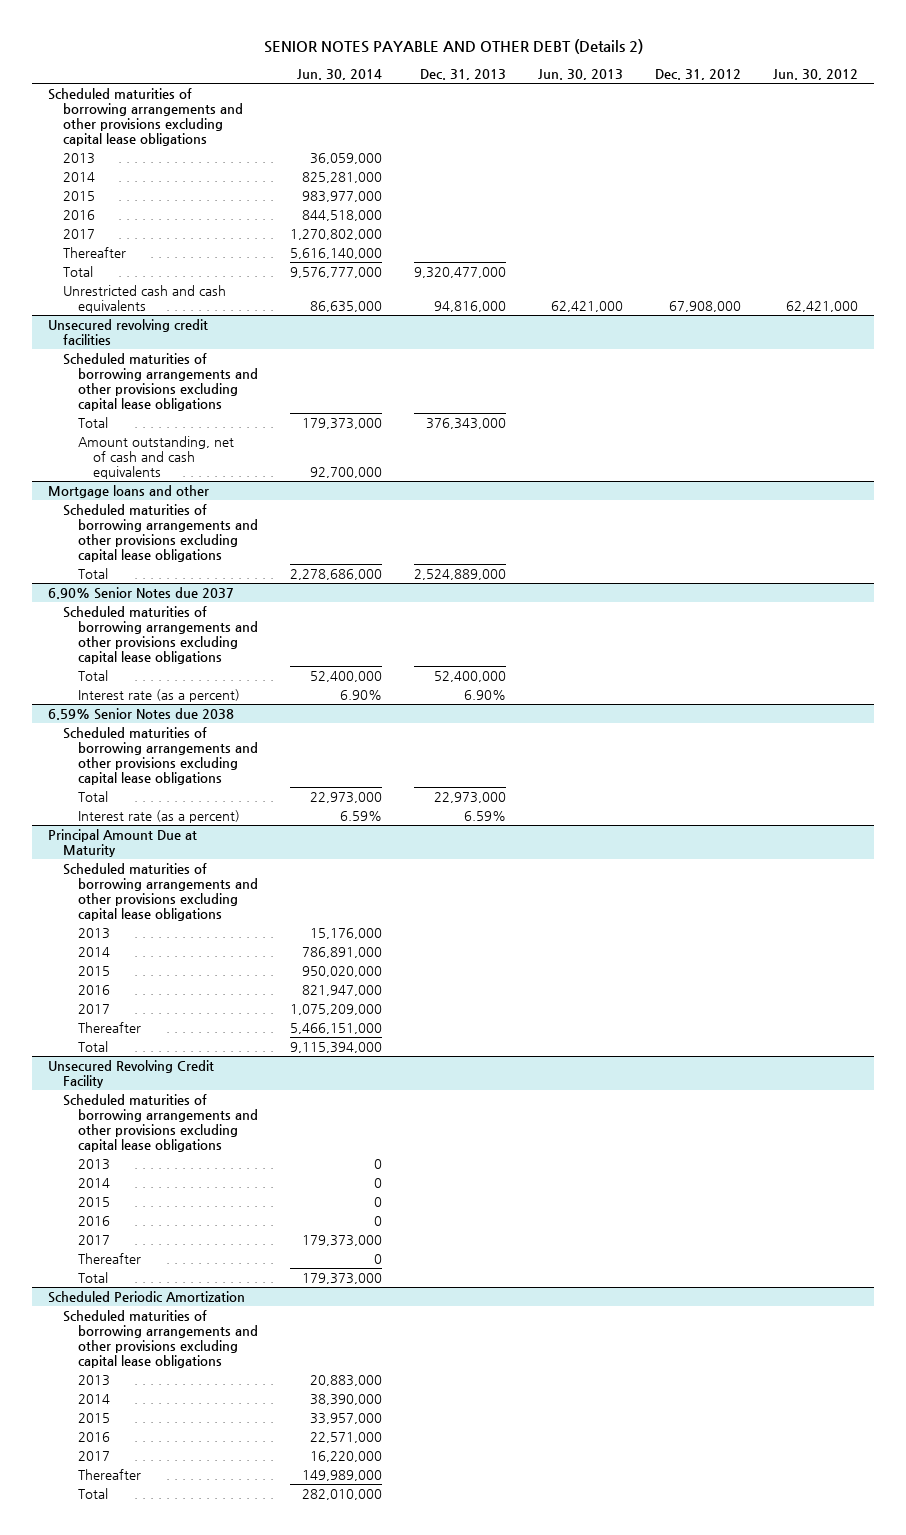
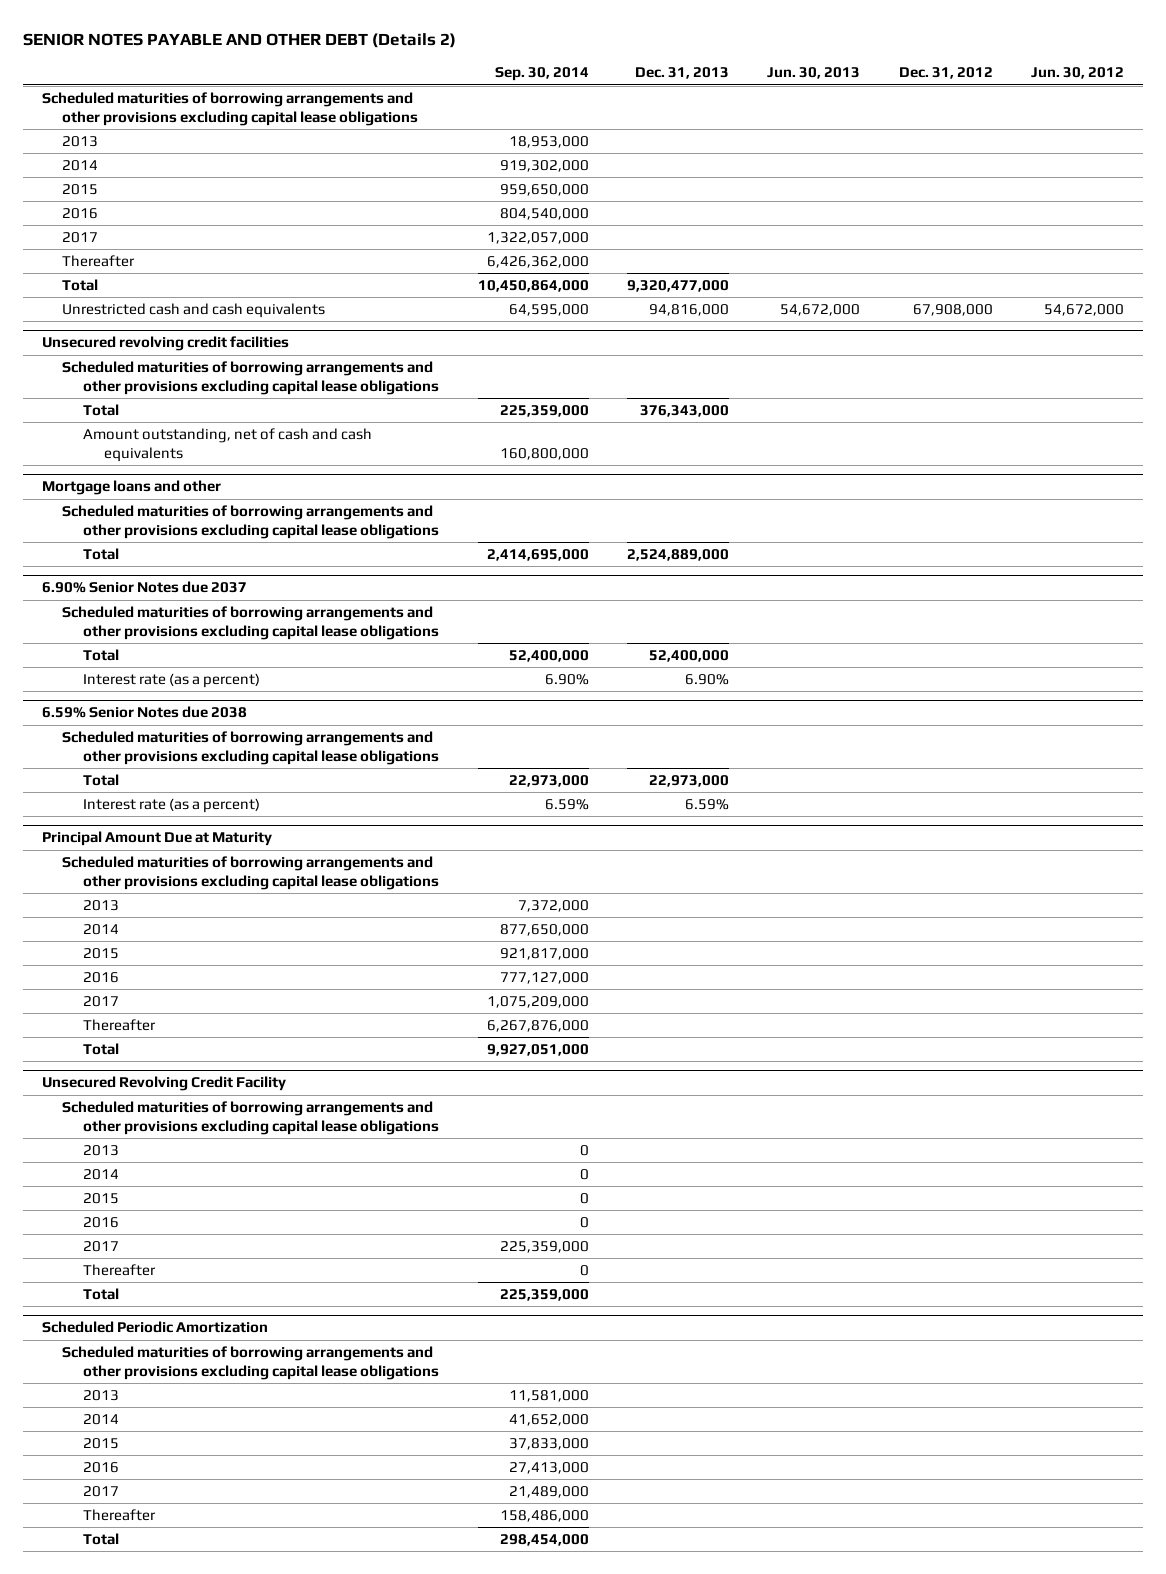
[297,69,383,81] Jun. 30, 2014 -> none
none -> [494,67,589,82] Sep. 30, 2014
[551,301,624,313] 62,421,000 -> [780,304,861,317] 54,672,000
[786,301,859,313] 62,421,000 -> [1044,304,1125,317] 54,672,000

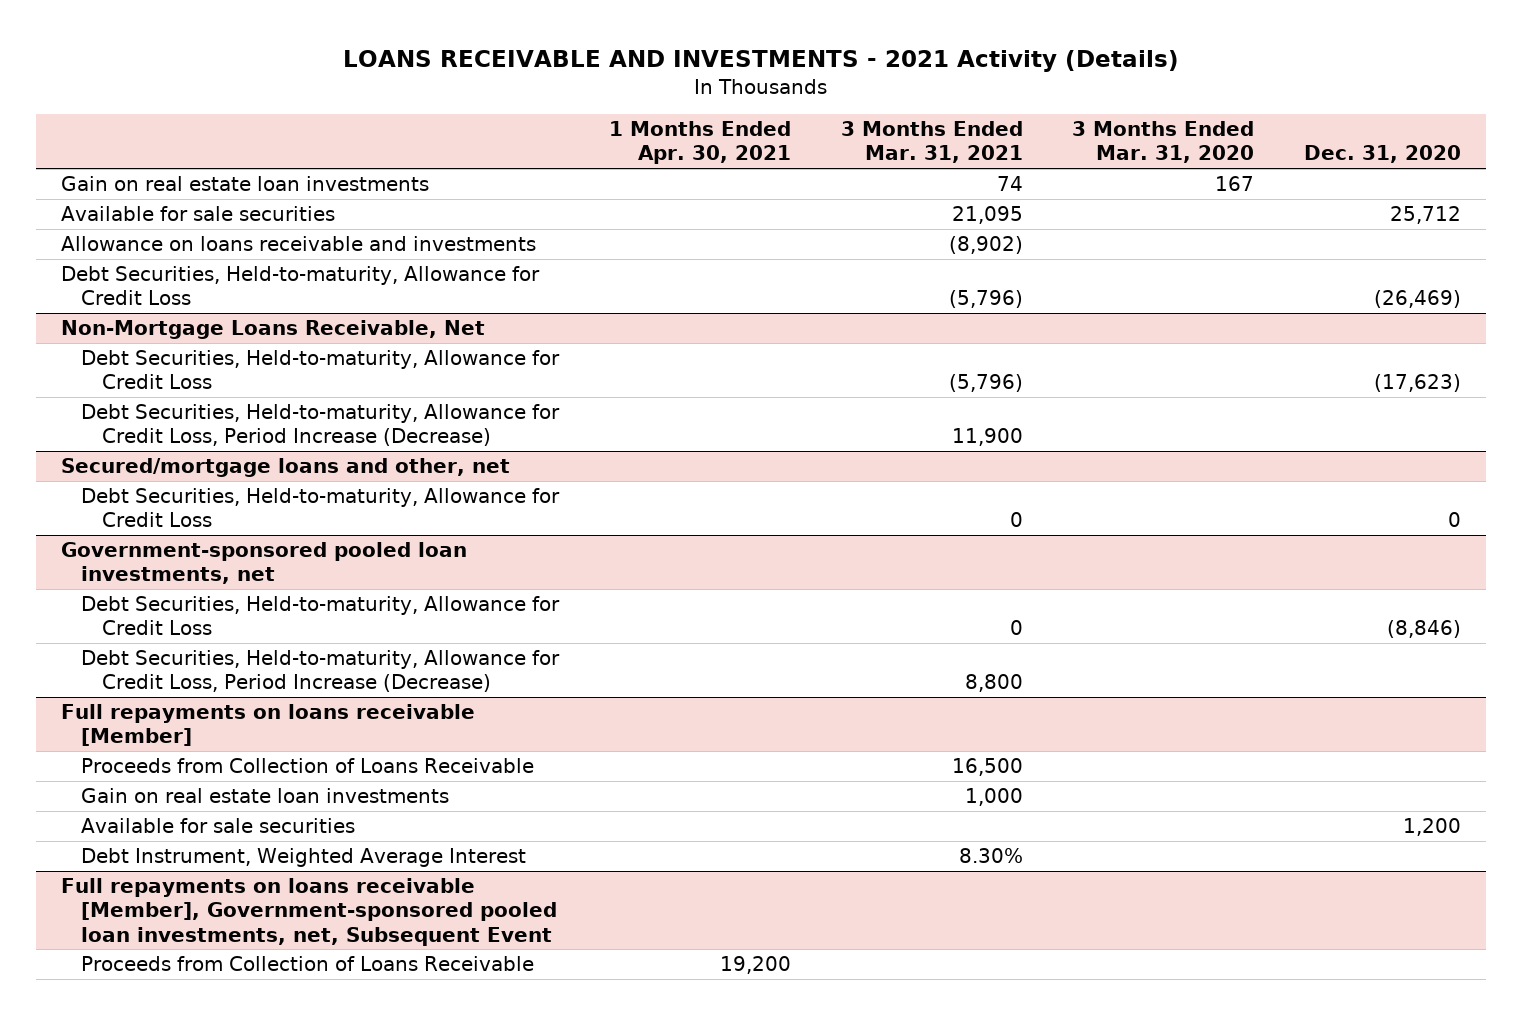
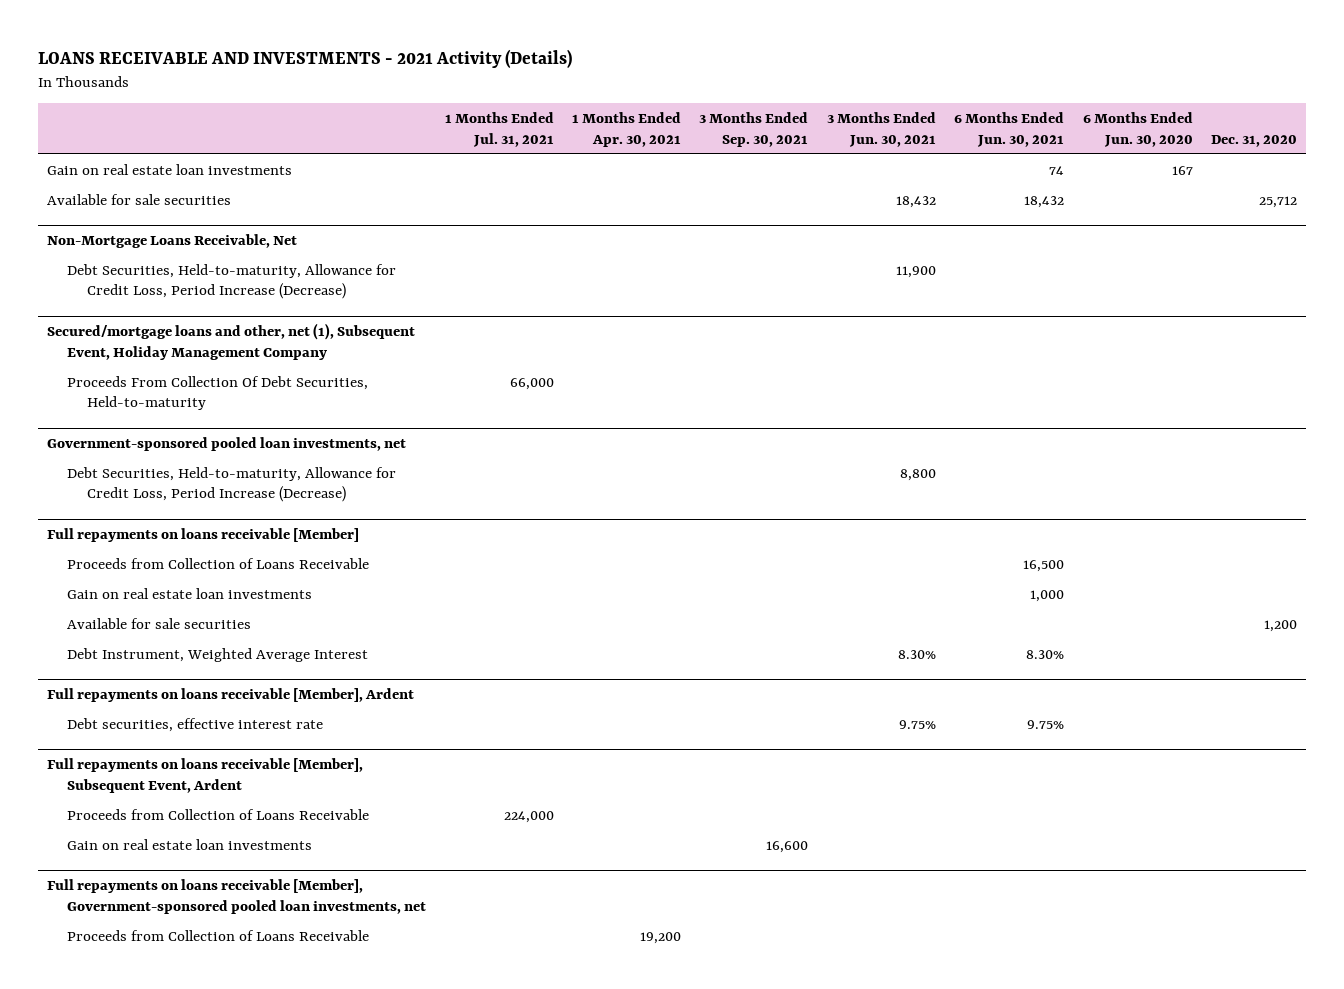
[840,121,1023,164] 3 Months Ended Mar. 31, 2021 -> none
[1072,121,1255,164] 3 Months Ended Mar. 31, 2020 -> none
none -> [444,112,554,147] 1 Months Ended Jul. 31, 2021
none -> [699,112,809,147] 3 Months Ended Sep. 30, 2021
none -> [826,112,936,147] 3 Months Ended Jun. 30, 2021
none -> [954,112,1065,147] 6 Months Ended Jun. 30, 2021
none -> [1082,112,1193,147] 6 Months Ended Jun. 30, 2020
[61,236,537,252] Allowance on loans receivable and investments -> none
[61,266,541,306] Debt Securities, Held-to-maturity, Allowance for Credit Loss -> none
[81,350,561,390] Debt Securities, Held-to-maturity, Allowance for Credit Loss -> none
[81,488,561,528] Debt Securities, Held-to-maturity, Allowance for Credit Loss -> none
[61,458,511,478] Secured/mortgage loans and other, net -> [47,323,416,360] Secured/mortgage loans and other, net (1), Subsequent Event, Holiday Management Company
none -> [67,375,369,411] Proceeds From Collection Of Debt Securities, Held-to-maturity
[81,596,561,636] Debt Securities, Held-to-maturity, Allowance for Credit Loss -> none
none -> [47,688,415,703] Full repayments on loans receivable [Member], Ardent
none -> [67,717,324,732] Debt securities, effective interest rate
none -> [47,758,364,793] Full repayments on loans receivable [Member], Subsequent Event, Ardent
none -> [67,808,370,820] Proceeds from Collection of Loans Receivable
none -> [67,838,313,850] Gain on real estate loan investments
[61,878,558,946] Full repayments on loans receivable [Member], Government-sponsored pooled loan investments, net, Subsequent Event -> [47,879,427,914] Full repayments on loans receivable [Member], Government-sponsored pooled loan investments, net

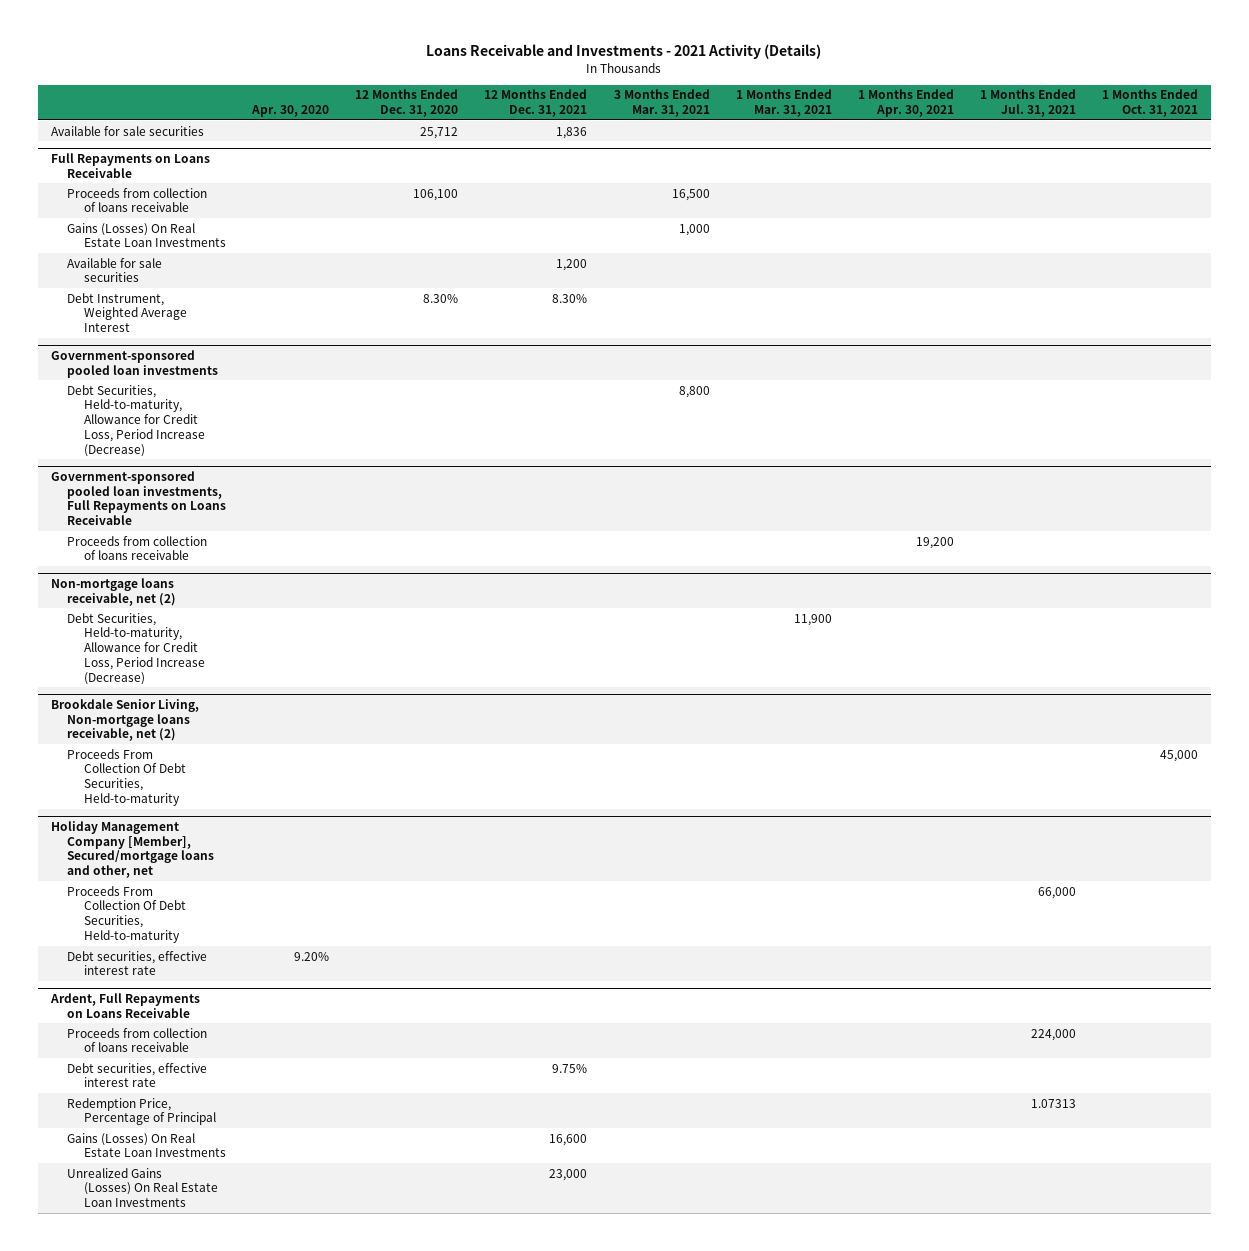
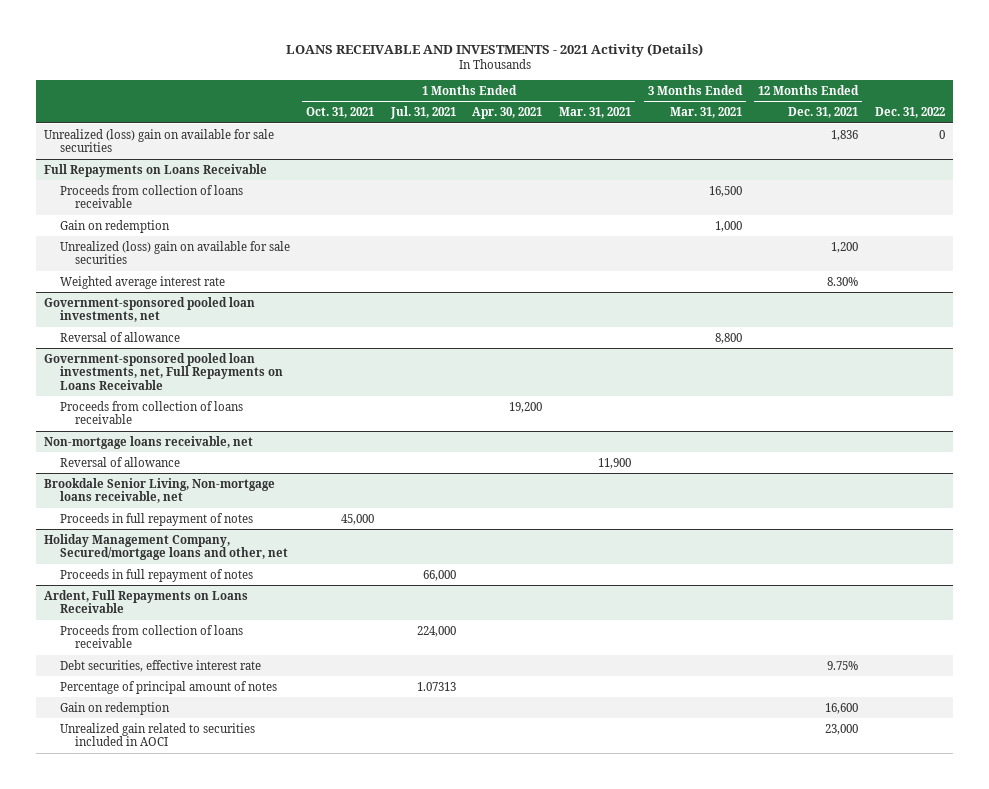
[426,44,822,60] Loans Receivable and Investments - 2021 Activity (Details) -> [285,42,703,57] LOANS RECEIVABLE AND INVESTMENTS - 2021 Activity (Details)
[251,104,330,117] Apr. 30, 2020 -> none
[355,89,459,117] 12 Months Ended Dec. 31, 2020 -> none
none -> [874,107,945,119] Dec. 31, 2022
[50,125,204,136] Available for sale securities -> [44,128,275,153] Unrealized (loss) gain on available for sale securities
[67,222,226,248] Gains (Losses) On Real Estate Loan Investments -> [59,219,170,233] Gain on redemption
[67,257,163,283] Available for sale securities -> [59,240,290,265] Unrealized (loss) gain on available for sale securities
[67,292,187,333] Debt Instrument, Weighted Average Interest -> [59,275,225,289] Weighted average interest rate
[50,349,219,378] Government-sponsored pooled loan investments -> [44,296,256,323] Government-sponsored pooled loan investments, net
[67,384,205,457] Debt Securities, Held-to-maturity, Allowance for Credit Loss, Period Increase (Decrease) -> [59,331,180,342] Reversal of allowance
[50,470,227,526] Government-sponsored pooled loan investments, Full Repayments on Loans Receivable -> [44,352,283,390] Government-sponsored pooled loan investments, net, Full Repayments on Loans Receivable
[67,950,208,976] Debt securities, effective interest rate -> none
[50,577,177,606] Non-mortgage loans receivable, net (2) -> [44,435,254,449] Non-mortgage loans receivable, net
[67,612,205,685] Debt Securities, Held-to-maturity, Allowance for Credit Loss, Period Increase (Decrease) -> [59,456,180,467] Reversal of allowance
[50,698,199,742] Brookdale Senior Living, Non-mortgage loans receivable, net (2) -> [44,477,276,504] Brookdale Senior Living, Non-mortgage loans receivable, net
[67,748,186,806] Proceeds From Collection Of Debt Securities, Held-to-maturity -> [59,512,253,526] Proceeds in full repayment of notes
[50,820,215,879] Holiday Management Company [Member], Secured/mortgage loans and other, net -> [44,533,288,561] Holiday Management Company, Secured/mortgage loans and other, net
[67,885,186,943] Proceeds From Collection Of Debt Securities, Held-to-maturity -> [59,568,253,582] Proceeds in full repayment of notes
[67,1097,216,1126] Redemption Price, Percentage of Principal -> [59,680,277,694] Percentage of principal amount of notes
[67,1132,226,1158] Gains (Losses) On Real Estate Loan Investments -> [59,701,170,715] Gain on redemption
[67,1167,218,1208] Unrealized Gains (Losses) On Real Estate Loan Investments -> [59,722,255,747] Unrealized gain related to securities included in AOCI

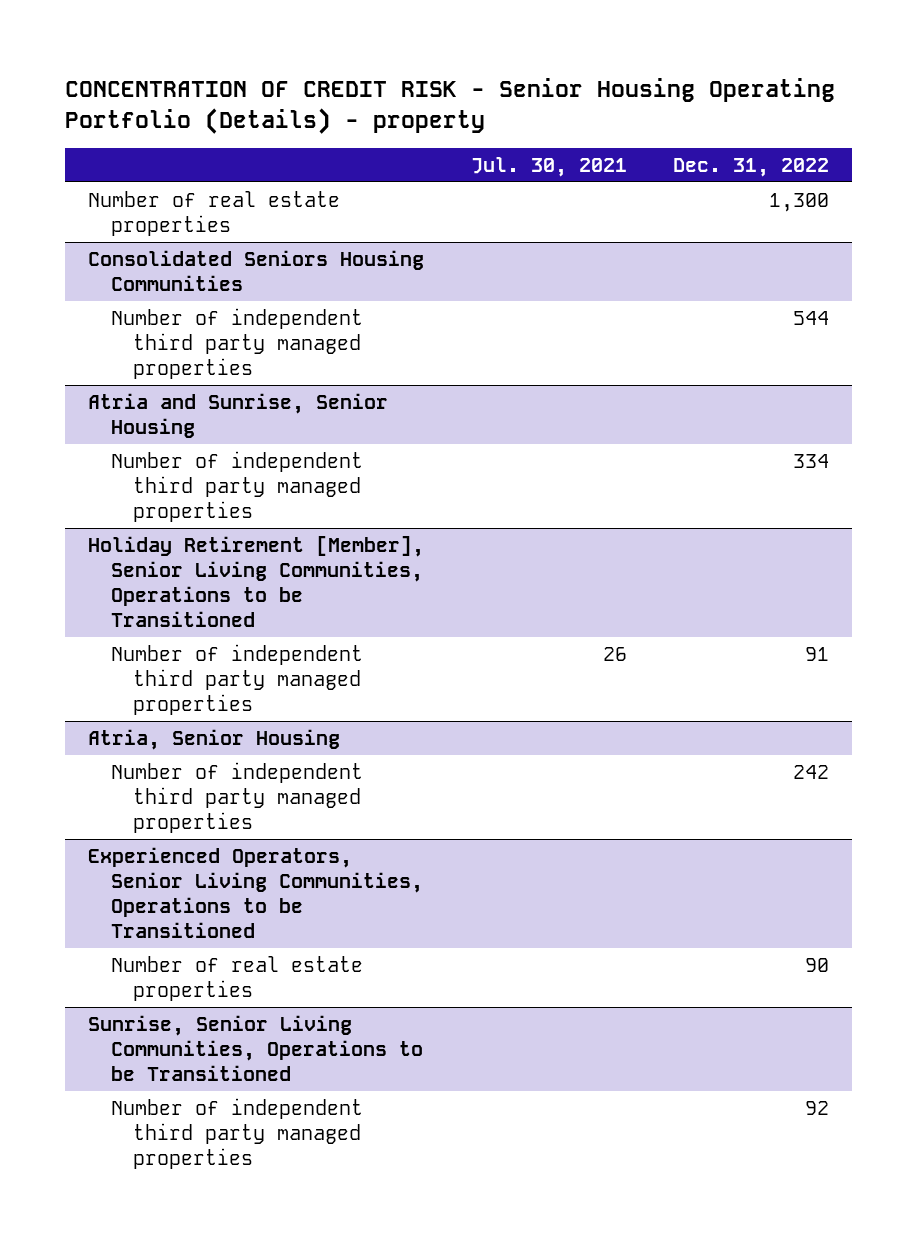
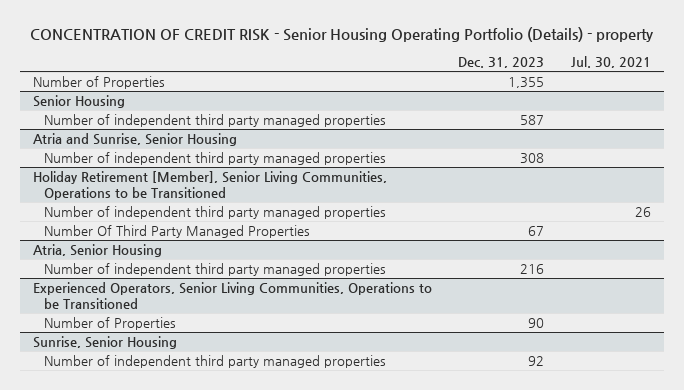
[672,158,829,178] Dec. 31, 2022 -> none
none -> [458,56,545,68] Dec. 31, 2023
[88,250,425,291] Consolidated Seniors Housing Communities -> none
[110,308,363,379] Number of independent third party managed properties -> none
[88,191,341,236] Number of real estate properties -> [33,76,166,90] Number of Properties
none -> [33,95,126,109] Senior Housing
none -> [44,114,387,128] Number of independent third party managed properties
none -> [44,225,311,239] Number Of Third Party Managed Properties
[88,1015,423,1081] Sunrise, Senior Living Communities, Operations to be Transitioned -> none
[110,1098,363,1169] Number of independent third party managed properties -> none
[110,956,363,1001] Number of real estate properties -> [44,317,177,331] Number of Properties
none -> [33,336,178,350] Sunrise, Senior Housing
none -> [44,355,387,369] Number of independent third party managed properties

